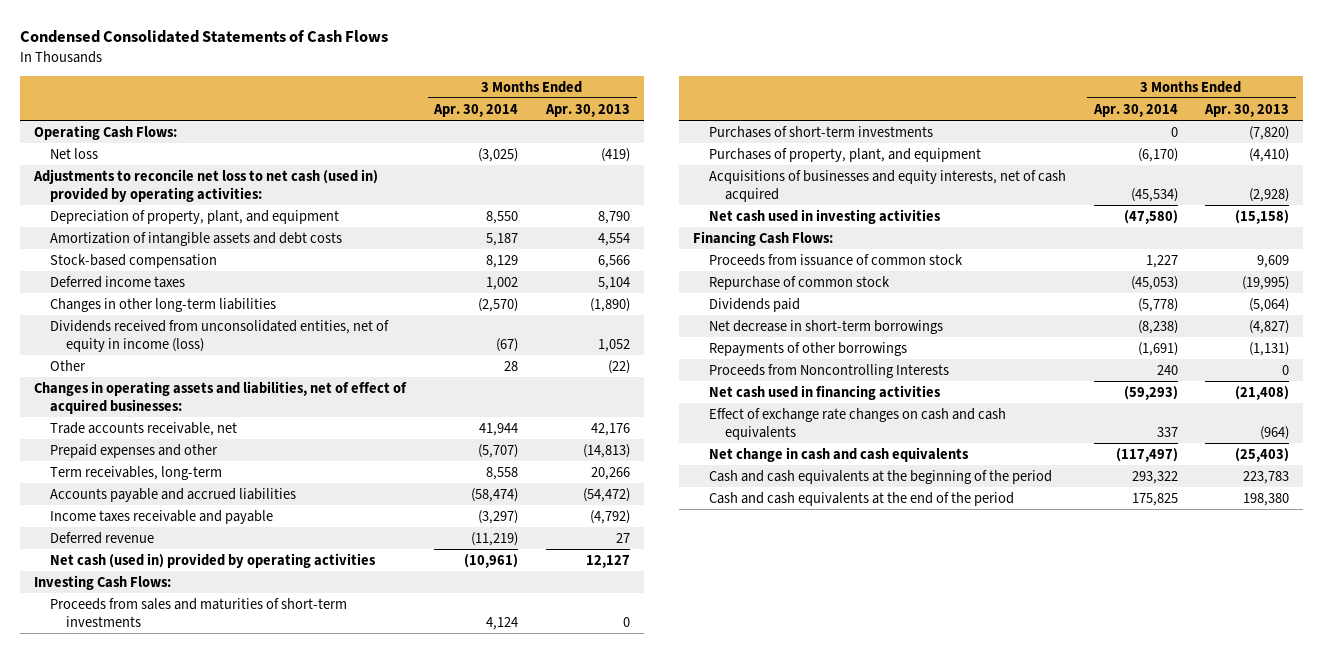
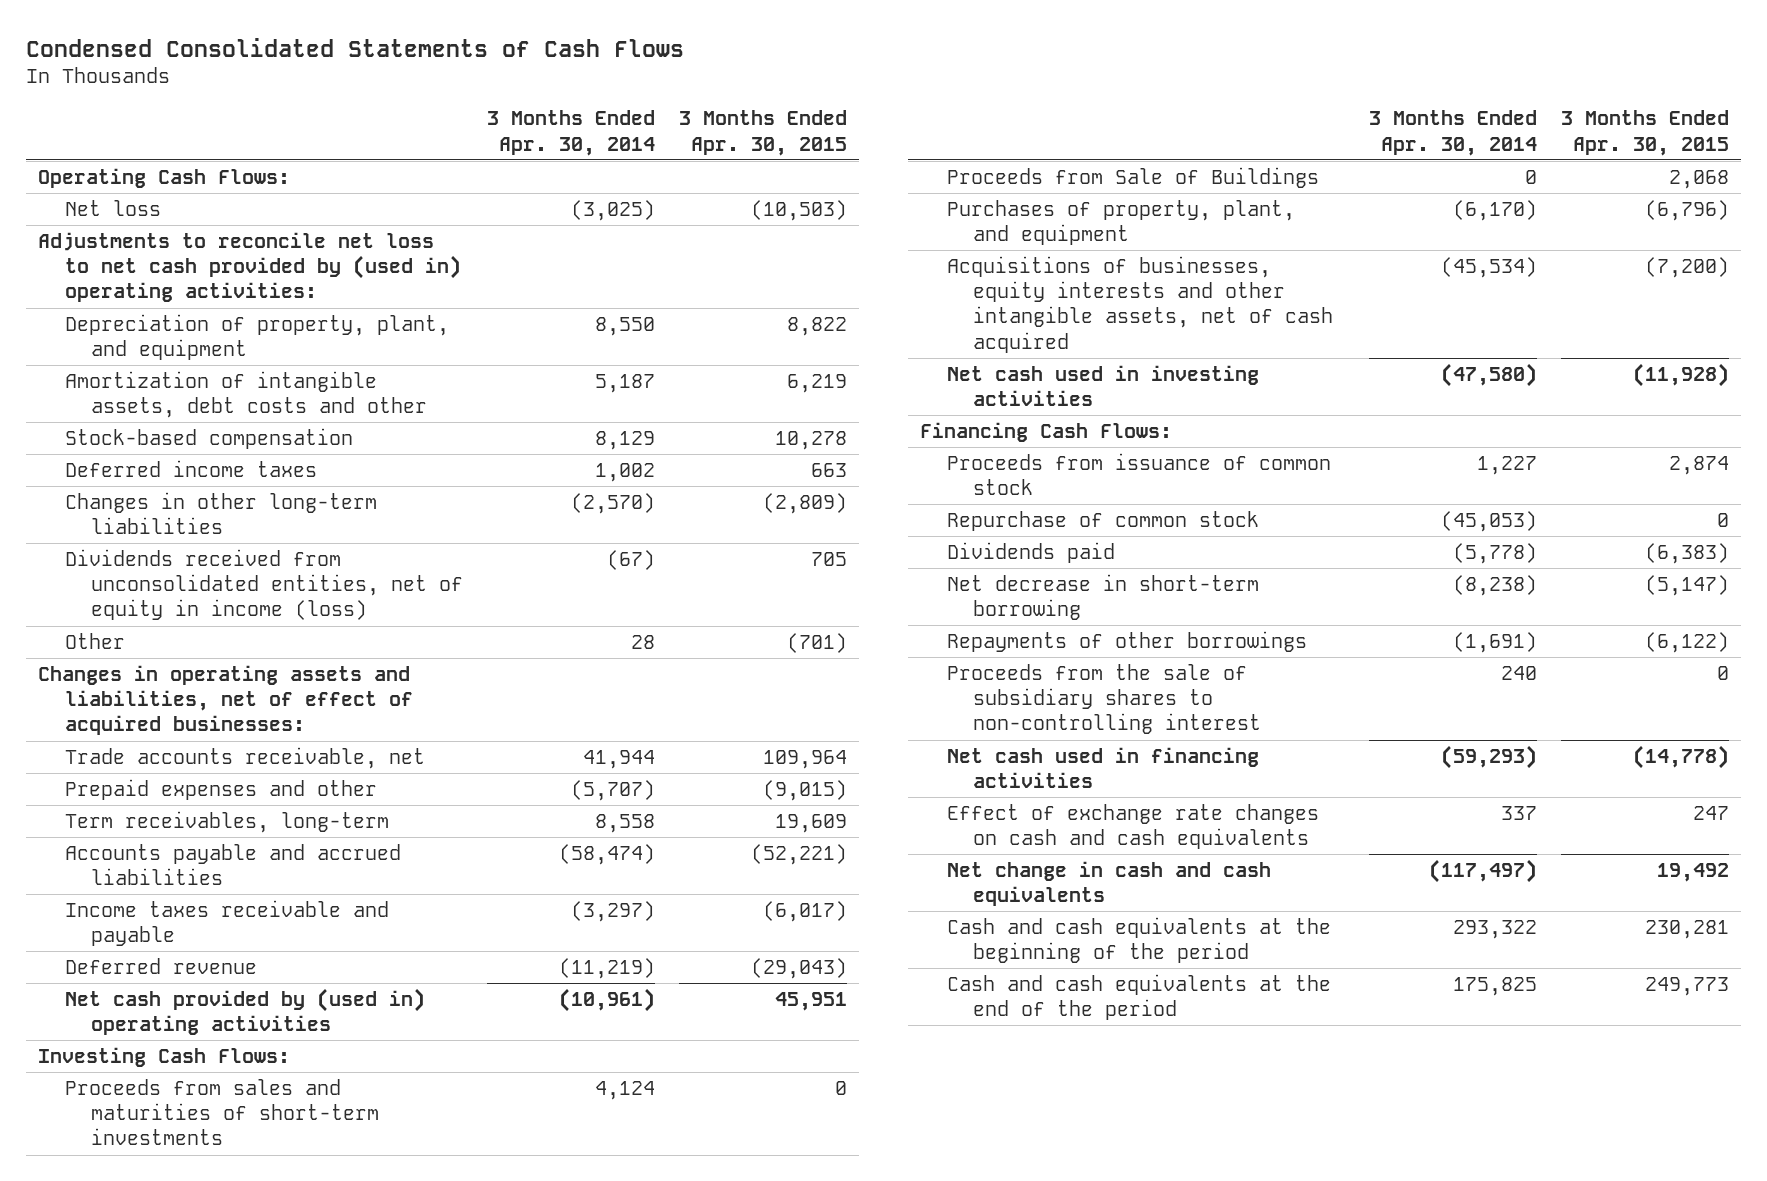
[545,103,631,117] Apr. 30, 2013 -> none
none -> [679,110,848,156] 3 Months Ended Apr. 30, 2015
[33,168,379,202] Adjustments to reconcile net loss to net cash (used in) provided by operating activities: -> [38,231,461,303] Adjustments to reconcile net loss to net cash provided by (used in) operating activities:
[49,231,342,246] Amortization of intangible assets and debt costs -> [64,370,428,419] Amortization of intangible assets, debt costs and other
[49,552,376,568] Net cash (used in) provided by operating activities -> [64,987,425,1036] Net cash provided by (used in) operating activities
[709,125,934,138] Purchases of short-term investments -> none
none -> [946,166,1319,188] Proceeds from Sale of Buildings
[709,169,1067,202] Acquisitions of businesses and equity interests, net of cash acquired -> [946,255,1334,353] Acquisitions of businesses, equity interests and other intangible assets, net of cash acquired
[709,319,944,334] Net decrease in short-term borrowings -> [946,573,1259,621] Net decrease in short-term borrowing
[709,363,950,378] Proceeds from Noncontrolling Interests -> none
none -> [946,663,1262,735] Proceeds from the sale of subsidiary shares to non-controlling interest

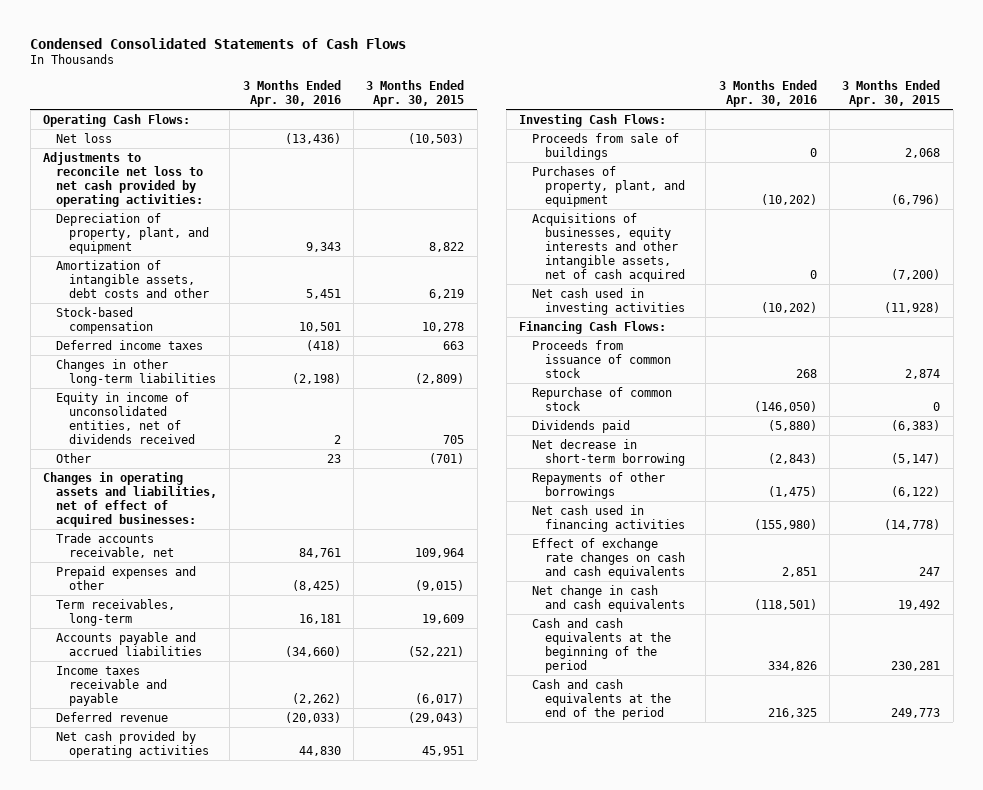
[487,110,656,156] 3 Months Ended Apr. 30, 2014 -> none
none -> [242,79,341,107] 3 Months Ended Apr. 30, 2016
[38,231,461,303] Adjustments to reconcile net loss to net cash provided by (used in) operating activities: -> [43,151,204,207] Adjustments to reconcile net loss to net cash provided by operating activities:
[64,548,464,621] Dividends received from unconsolidated entities, net of equity in income (loss) -> [56,391,196,444] Equity in income of unconsolidated entities, net of dividends received
[64,987,425,1036] Net cash provided by (used in) operating activities -> [56,730,210,758] Net cash provided by operating activities
[64,1078,380,1146] Proceeds from sales and maturities of short-term investments -> none
[946,166,1319,188] Proceeds from Sale of Buildings -> [532,132,680,160] Proceeds from sale of buildings
[946,663,1262,735] Proceeds from the sale of subsidiary shares to non-controlling interest -> none

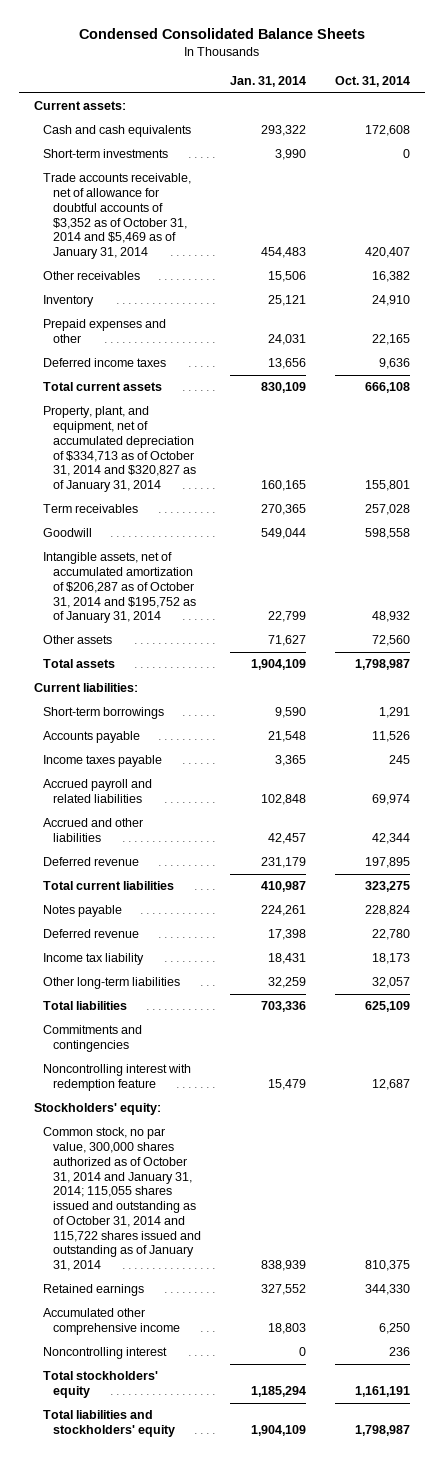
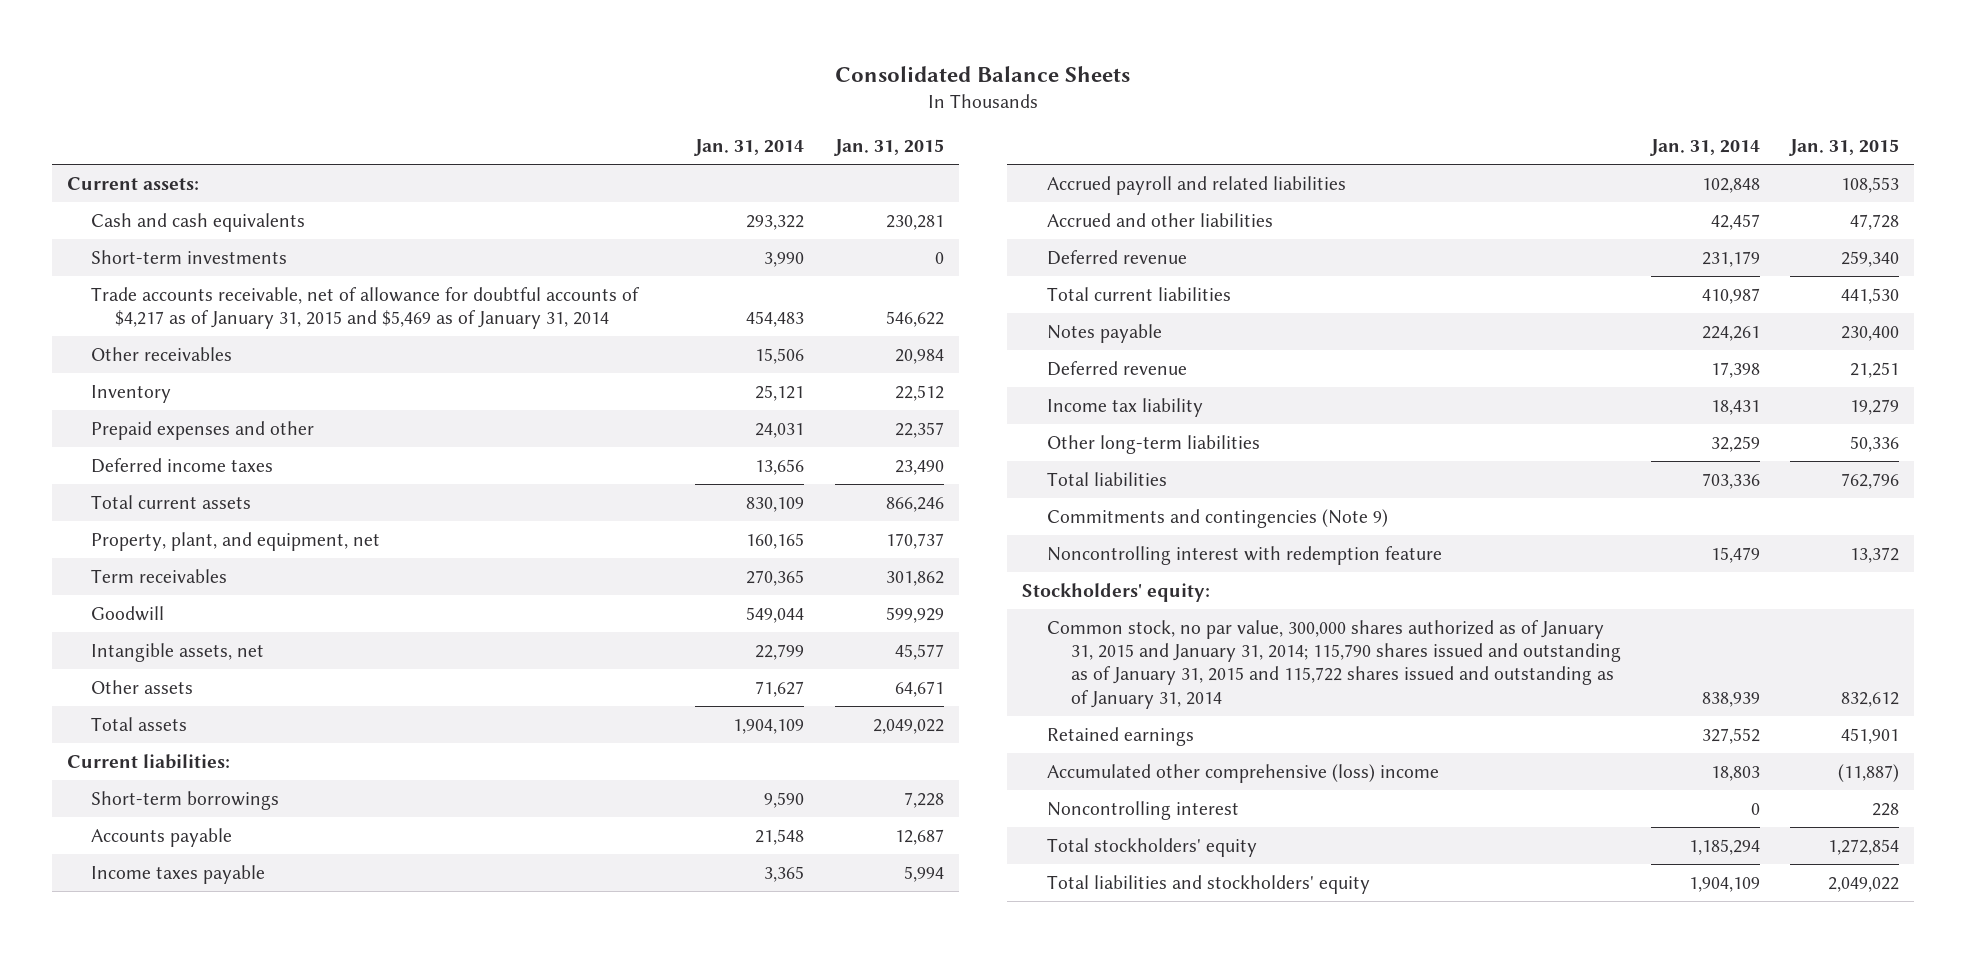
[78,27,365,39] Condensed Consolidated Balance Sheets -> [835,65,1131,82] Consolidated Balance Sheets
[335,76,411,88] Oct. 31, 2014 -> none
none -> [833,139,944,157] Jan. 31, 2015
[43,173,192,260] Trade accounts receivable, net of allowance for doubtful accounts of $3,352 as of October 31, 2014 and $5,469 as of January 31, 2014 -> [91,286,641,330] Trade accounts receivable, net of allowance for doubtful accounts of $4,217 as of January 31, 2015 and $5,469 as of January 31, 2014
[43,406,196,493] Property, plant, and equipment, net of accumulated depreciation of $334,713 as of October 31, 2014 and $320,827 as of January 31, 2014 -> [91,531,381,551] Property, plant, and equipment, net
[43,552,196,624] Intangible assets, net of accumulated amortization of $206,287 as of October 31, 2014 and $195,752 as of January 31, 2014 -> [91,642,265,662] Intangible assets, net
[43,1025,143,1053] Commitments and contingencies -> [1046,508,1388,528] Commitments and contingencies (Note 9)
[43,1127,201,1272] Common stock, no par value, 300,000 shares authorized as of October 31, 2014 and January 31, 2014; 115,055 shares issued and outstanding as of October 31, 2014 and 115,722 shares issued and outstanding as of January 31, 2014 -> [1046,619,1622,709] Common stock, no par value, 300,000 shares authorized as of January 31, 2015 and January 31, 2014; 115,790 shares issued and outstanding as of January 31, 2015 and 115,722 shares issued and outstanding as of January 31, 2014
[43,1308,180,1336] Accumulated other comprehensive income -> [1046,763,1439,783] Accumulated other comprehensive (loss) income

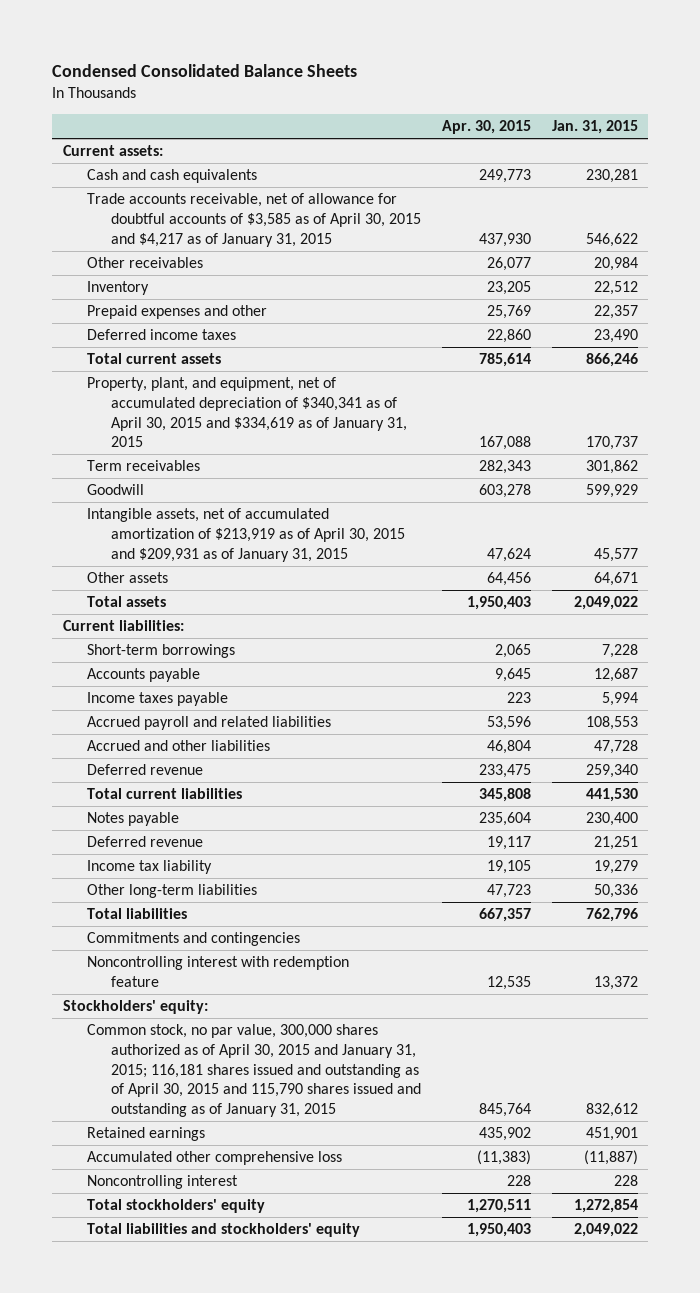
[835,65,1131,82] Consolidated Balance Sheets -> [52,63,358,77] Condensed Consolidated Balance Sheets
[694,139,805,157] Jan. 31, 2014 -> none
none -> [441,120,531,135] Apr. 30, 2015
[91,249,288,264] Short-term investments -> none
[91,286,641,330] Trade accounts receivable, net of allowance for doubtful accounts of $4,217 as of January 31, 2015 and $5,469 as of January 31, 2014 -> [86,193,421,247] Trade accounts receivable, net of allowance for doubtful accounts of $3,585 as of April 30, 2015 and $4,217 as of January 31, 2015
[91,531,381,551] Property, plant, and equipment, net -> [86,377,407,448] Property, plant, and equipment, net of accumulated depreciation of $340,341 as of April 30, 2015 and $334,619 as of January 31, 2015
[91,642,265,662] Intangible assets, net -> [86,508,405,562] Intangible assets, net of accumulated amortization of $213,919 as of April 30, 2015 and $209,931 as of January 31, 2015
[1046,508,1388,528] Commitments and contingencies (Note 9) -> [86,932,300,947] Commitments and contingencies
[1046,619,1622,709] Common stock, no par value, 300,000 shares authorized as of January 31, 2015 and January 31, 2014; 115,790 shares issued and outstanding as of January 31, 2015 and 115,722 shares issued and outstanding as of January 31, 2014 -> [86,1024,421,1117] Common stock, no par value, 300,000 shares authorized as of April 30, 2015 and January 31, 2015; 116,181 shares issued and outstanding as of April 30, 2015 and 115,790 shares issued and outstanding as of January 31, 2015
[1046,763,1439,783] Accumulated other comprehensive (loss) income -> [86,1151,342,1166] Accumulated other comprehensive loss

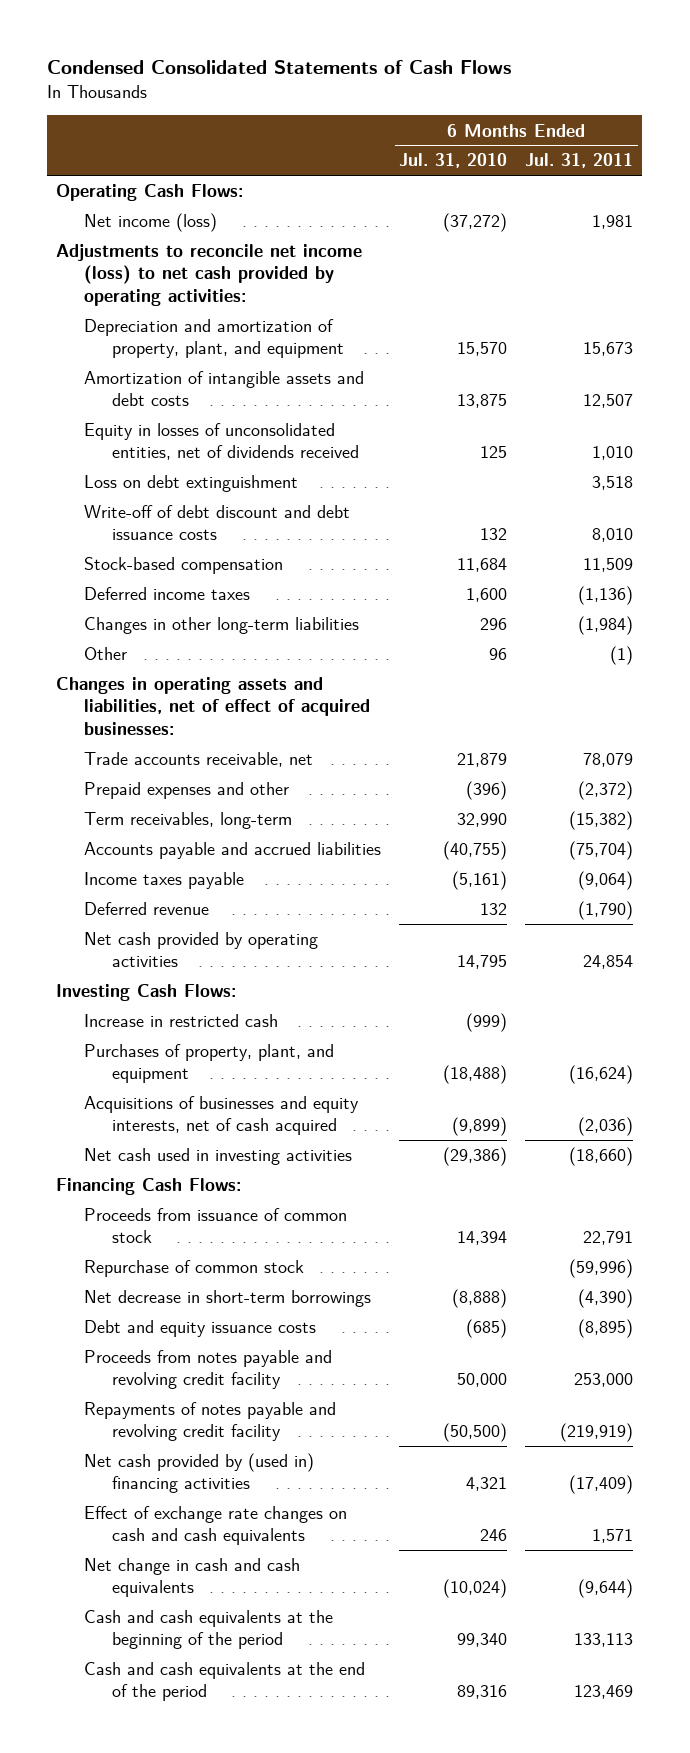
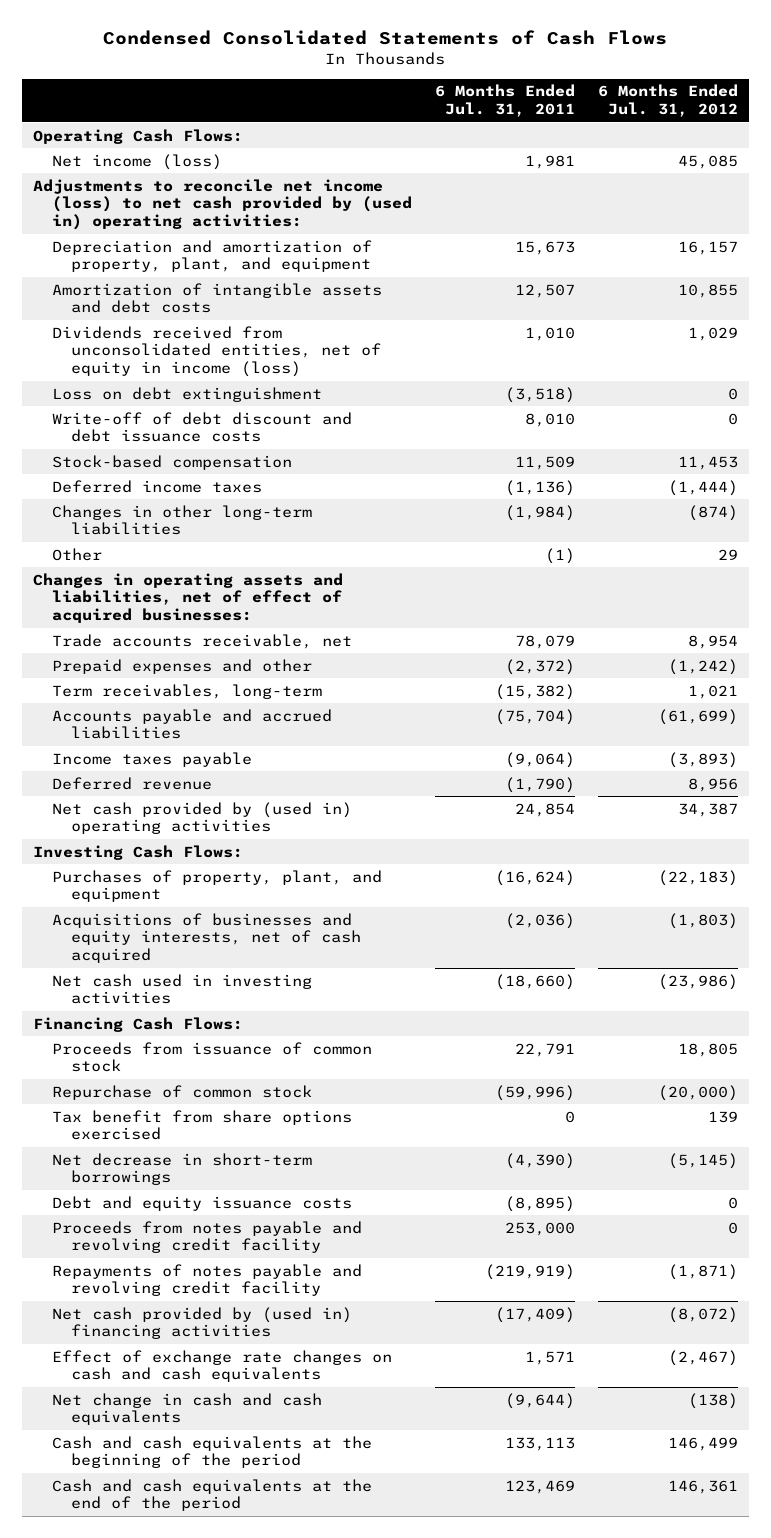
[399,153,508,169] Jul. 31, 2010 -> none
none -> [597,84,738,118] 6 Months Ended Jul. 31, 2012
[56,244,363,306] Adjustments to reconcile net income (loss) to net cash provided by operating activities: -> [33,178,413,231] Adjustments to reconcile net income (loss) to net cash provided by (used in) operating activities:
[84,423,359,461] Equity in losses of unconsolidated entities, net of dividends received -> [52,325,382,378] Dividends received from unconsolidated entities, net of equity in income (loss)
[592,476,634,491] 3,518 -> [504,386,575,403] (3,518)
[84,932,319,968] Net cash provided by operating activities -> [52,801,353,835] Net cash provided by (used in) operating activities
[84,1014,279,1028] Increase in restricted cash -> none
none -> [52,1109,353,1141] Tax benefit from share options exercised

